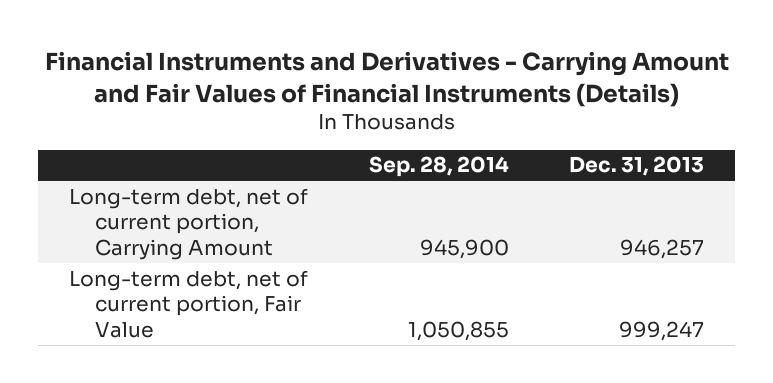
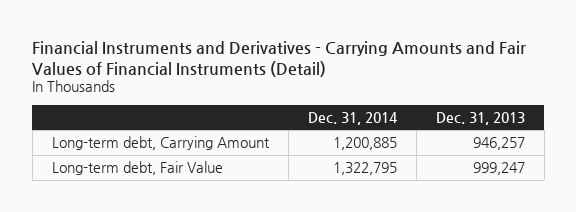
[44,50,729,107] Financial Instruments and Derivatives - Carrying Amount and Fair Values of Financial Instruments (Details) -> [32,40,527,77] Financial Instruments and Derivatives - Carrying Amounts and Fair Values of Financial Instruments (Detail)
[368,156,509,178] Sep. 28, 2014 -> none
none -> [307,111,398,125] Dec. 31, 2014
[68,187,308,261] Long-term debt, net of current portion, Carrying Amount -> [51,135,270,150] Long-term debt, Carrying Amount
[68,269,308,339] Long-term debt, net of current portion, Fair Value -> [51,160,223,175] Long-term debt, Fair Value

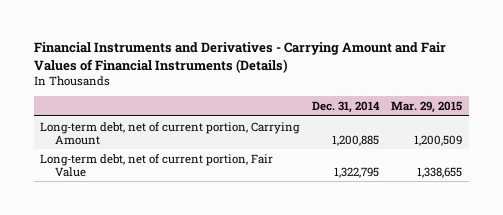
[32,40,527,77] Financial Instruments and Derivatives - Carrying Amounts and Fair Values of Financial Instruments (Detail) -> [34,41,447,73] Financial Instruments and Derivatives - Carrying Amount and Fair Values of Financial Instruments (Details)
[435,111,525,125] Dec. 31, 2013 -> none
none -> [391,101,463,114] Mar. 29, 2015
[51,135,270,150] Long-term debt, Carrying Amount -> [40,121,301,145] Long-term debt, net of current portion, Carrying Amount
[51,160,223,175] Long-term debt, Fair Value -> [40,153,274,177] Long-term debt, net of current portion, Fair Value

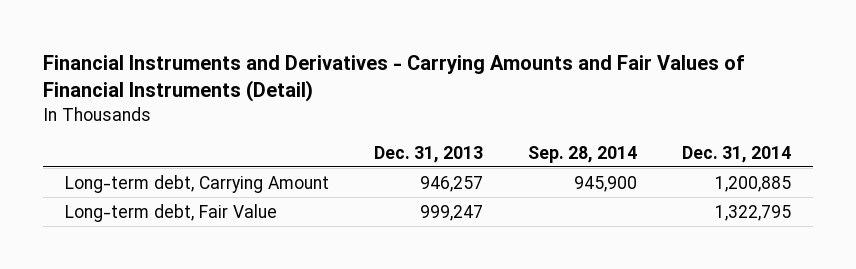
[34,41,447,73] Financial Instruments and Derivatives - Carrying Amount and Fair Values of Financial Instruments (Details) -> [42,54,744,102] Financial Instruments and Derivatives - Carrying Amounts and Fair Values of Financial Instruments (Detail)
[391,101,463,114] Mar. 29, 2015 -> none
none -> [373,145,483,163] Dec. 31, 2013
none -> [527,145,637,163] Sep. 28, 2014
[40,121,301,145] Long-term debt, net of current portion, Carrying Amount -> [65,174,330,193] Long-term debt, Carrying Amount
[40,153,274,177] Long-term debt, net of current portion, Fair Value -> [65,203,278,222] Long-term debt, Fair Value

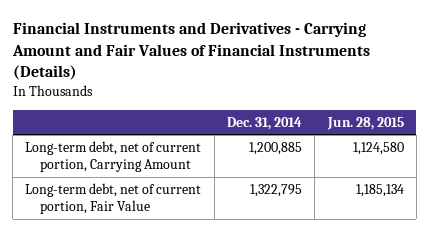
[42,54,744,102] Financial Instruments and Derivatives - Carrying Amounts and Fair Values of Financial Instruments (Detail) -> [11,22,370,81] Financial Instruments and Derivatives - Carrying Amount and Fair Values of Financial Instruments (Details)
[373,145,483,163] Dec. 31, 2013 -> none
[527,145,637,163] Sep. 28, 2014 -> none
none -> [326,116,404,130] Jun. 28, 2015
[65,174,330,193] Long-term debt, Carrying Amount -> [25,140,202,173] Long-term debt, net of current portion, Carrying Amount
[65,203,278,222] Long-term debt, Fair Value -> [25,182,202,215] Long-term debt, net of current portion, Fair Value

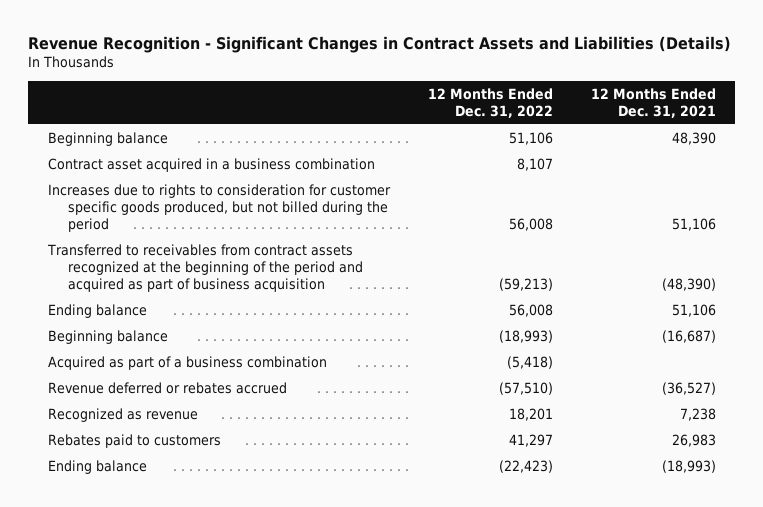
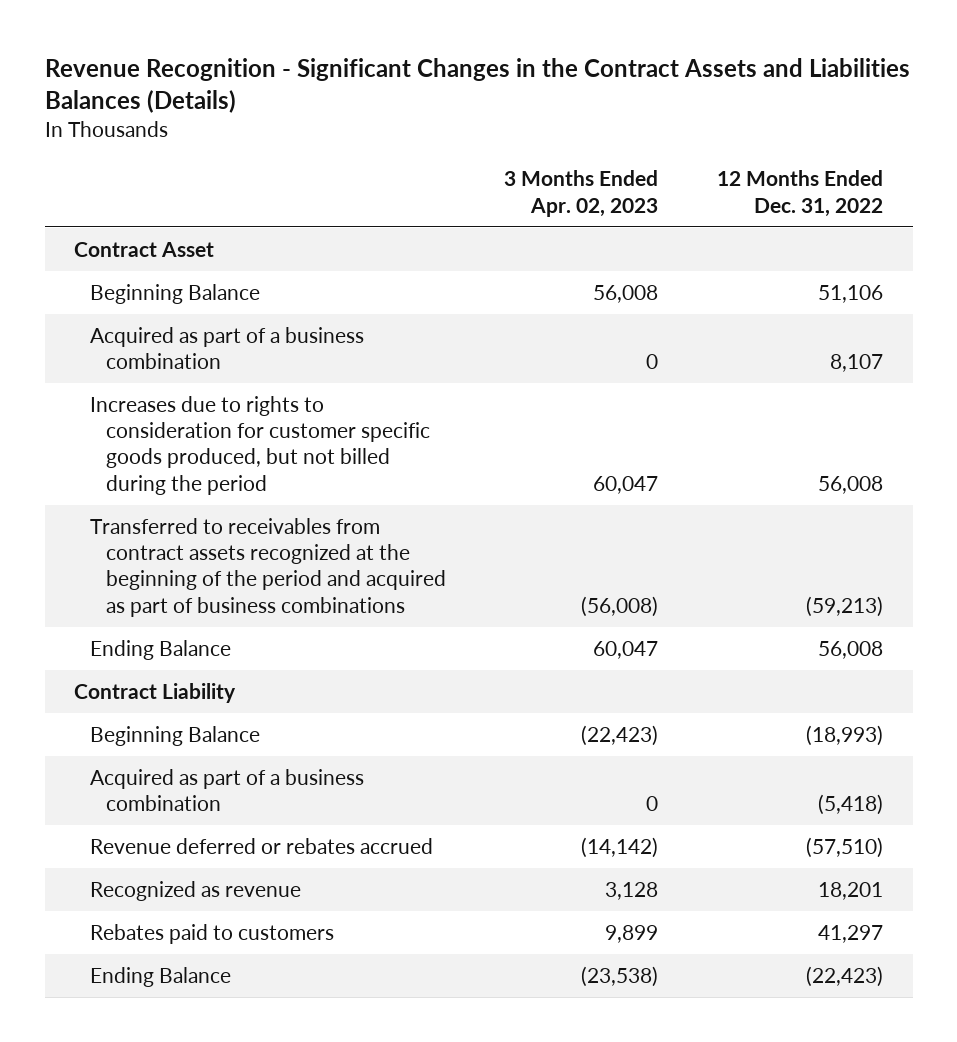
[28,36,732,54] Revenue Recognition - Significant Changes in Contract Assets and Liabilities (Details) -> [44,57,910,113] Revenue Recognition - Significant Changes in the Contract Assets and Liabilities Balances (Details)
[590,87,716,118] 12 Months Ended Dec. 31, 2021 -> none
none -> [504,170,659,217] 3 Months Ended Apr. 02, 2023
none -> [73,241,214,257] Contract Asset
[47,131,168,146] Beginning balance -> [89,283,260,304] Beginning Balance
[47,157,375,172] Contract asset acquired in a business combination -> [89,326,364,370] Acquired as part of a business combination
[46,243,363,292] Transferred to receivables from contract assets recognized at the beginning of the period and acquired as part of business acquisition -> [89,517,446,617] Transferred to receivables from contract assets recognized at the beginning of the period and acquired as part of business combinations
[47,303,147,318] Ending balance -> [89,639,231,660] Ending Balance
none -> [73,682,236,703] Contract Liability
[47,329,168,344] Beginning balance -> [89,725,260,746] Beginning Balance
[47,459,147,474] Ending balance -> [89,966,231,987] Ending Balance

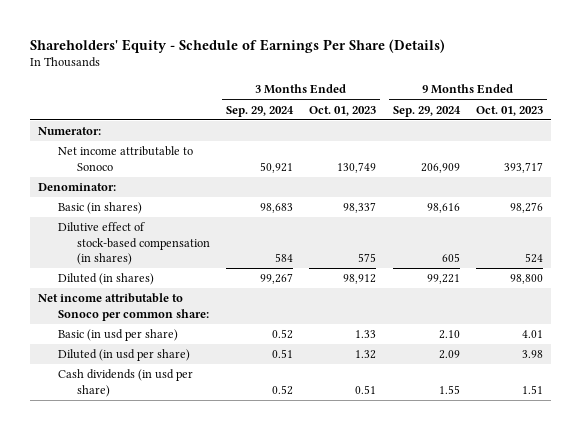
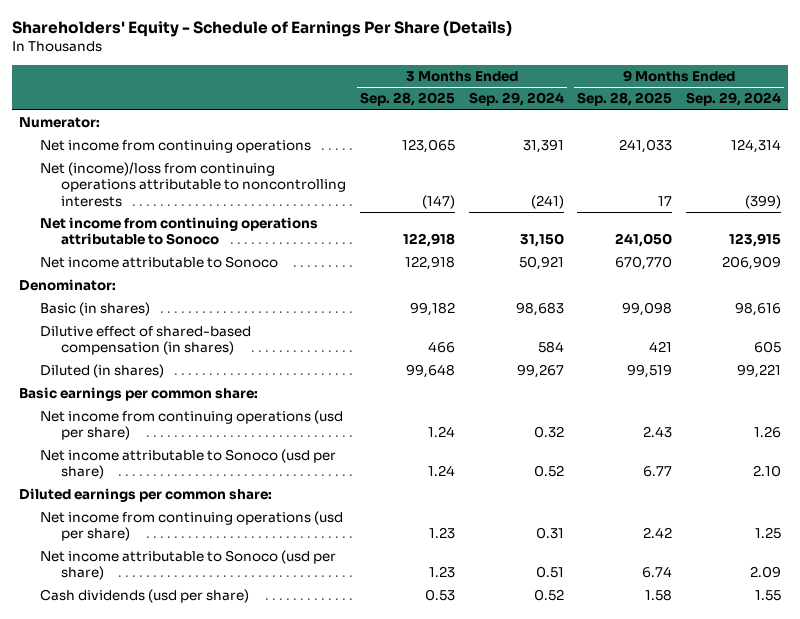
[309,105,377,116] Oct. 01, 2023 -> none
[475,105,543,116] Oct. 01, 2023 -> none
none -> [360,92,456,107] Sep. 28, 2025
none -> [577,92,673,107] Sep. 28, 2025
none -> [40,140,312,154] Net income from continuing operations
none -> [40,162,347,207] Net (income)/loss from continuing operations attributable to noncontrolling interests
none -> [40,217,319,246] Net income from continuing operations attributable to Sonoco
[57,222,211,266] Dilutive effect of stock-based compensation (in shares) -> [40,326,252,356] Dilutive effect of shared-based compensation (in shares)
[38,293,209,321] Net income attributable to Sonoco per common share: -> none
none -> [19,387,259,402] Basic earnings per common share:
none -> [40,410,344,441] Net income from continuing operations (usd per share)
[57,329,178,342] Basic (in usd per share) -> [40,449,337,480] Net income attributable to Sonoco (usd per share)
none -> [19,488,273,503] Diluted earnings per common share:
none -> [40,511,344,542] Net income from continuing operations (usd per share)
[57,349,190,362] Diluted (in usd per share) -> [40,550,337,581] Net income attributable to Sonoco (usd per share)
[57,369,193,397] Cash dividends (in usd per share) -> [40,589,250,604] Cash dividends (usd per share)

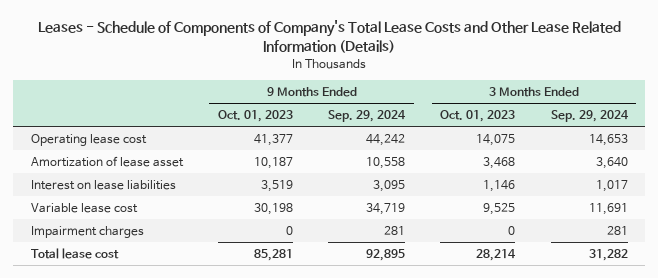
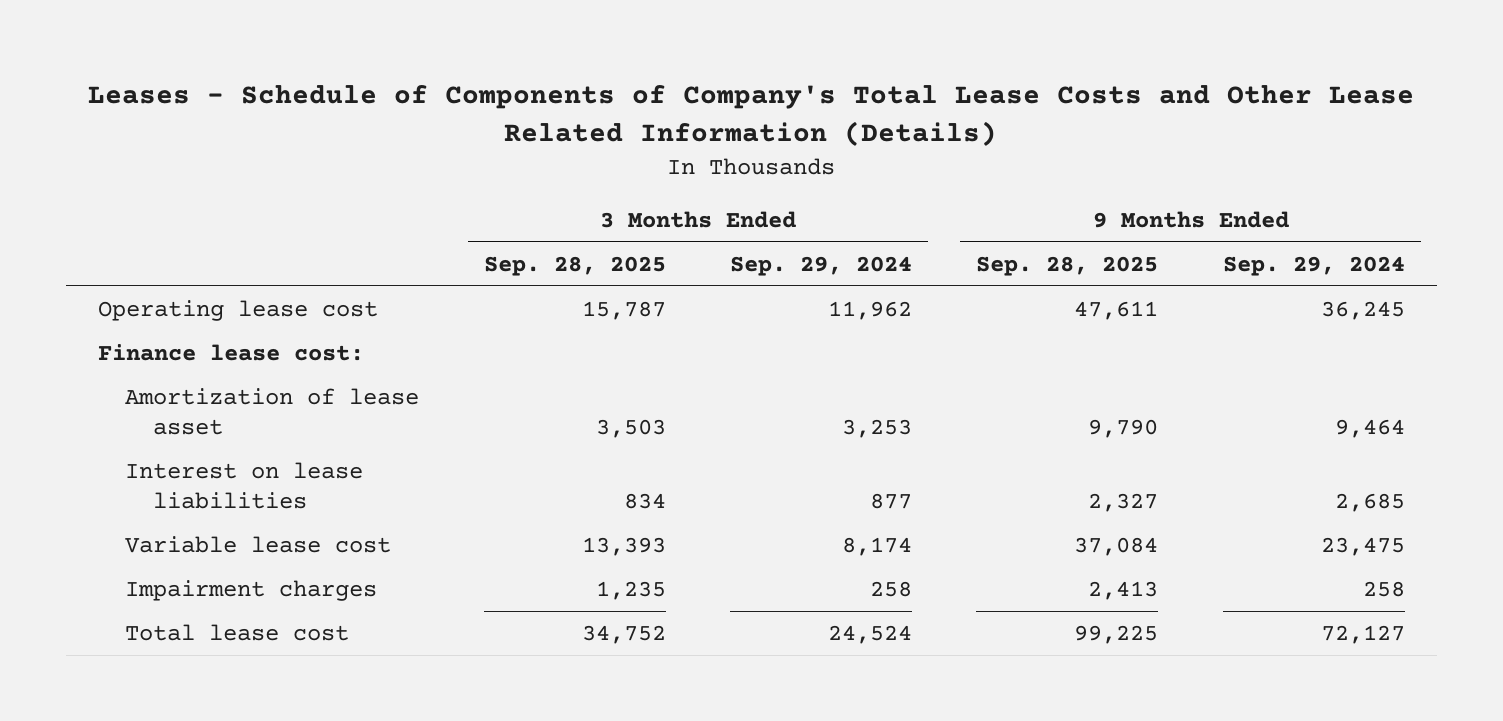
[218,110,294,123] Oct. 01, 2023 -> none
[440,110,516,123] Oct. 01, 2023 -> none
none -> [483,255,666,276] Sep. 28, 2025
none -> [976,255,1159,276] Sep. 28, 2025
[366,134,406,147] 44,242 -> [1320,300,1405,320] 36,245
[588,134,628,147] 14,653 -> [828,300,913,320] 11,962
none -> [98,343,365,361] Finance lease cost:
[366,157,406,170] 10,558 -> [1334,419,1405,439] 9,464
[595,157,628,170] 3,640 -> [842,419,913,439] 3,253
[373,180,406,193] 3,095 -> [1334,493,1405,513] 2,685
[595,180,628,193] 1,017 -> [870,493,913,510] 877
[366,203,406,216] 34,719 -> [1320,536,1405,556] 23,475
[588,203,628,216] 11,691 -> [842,536,913,556] 8,174
[384,226,406,236] 281 -> [1362,580,1405,597] 258
[606,226,628,236] 281 -> [870,580,913,597] 258
[366,249,406,262] 92,895 -> [1320,624,1405,644] 72,127
[588,249,628,262] 31,282 -> [828,624,913,644] 24,524

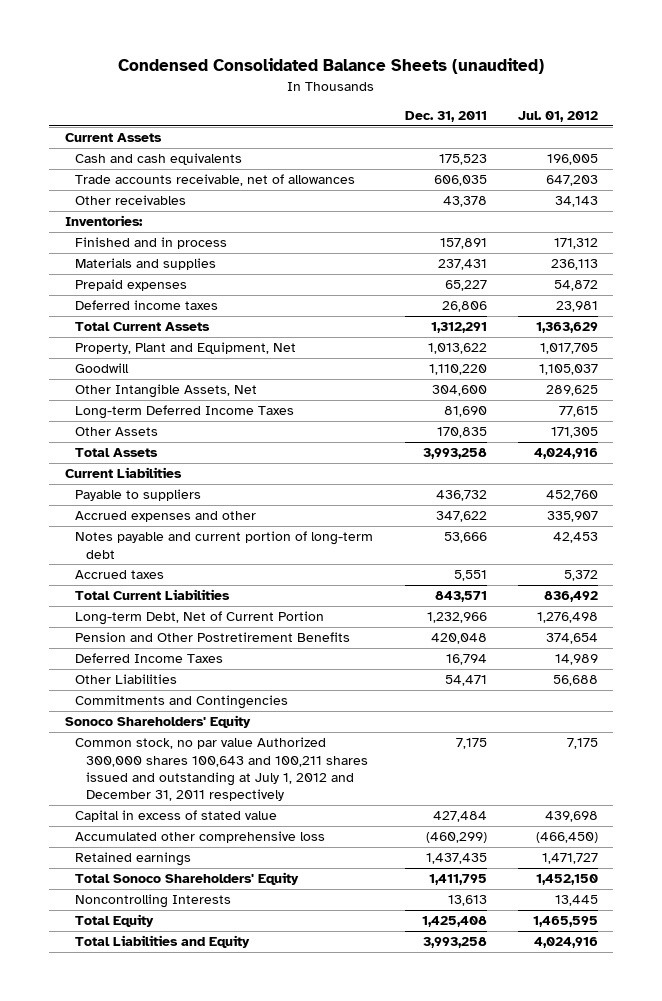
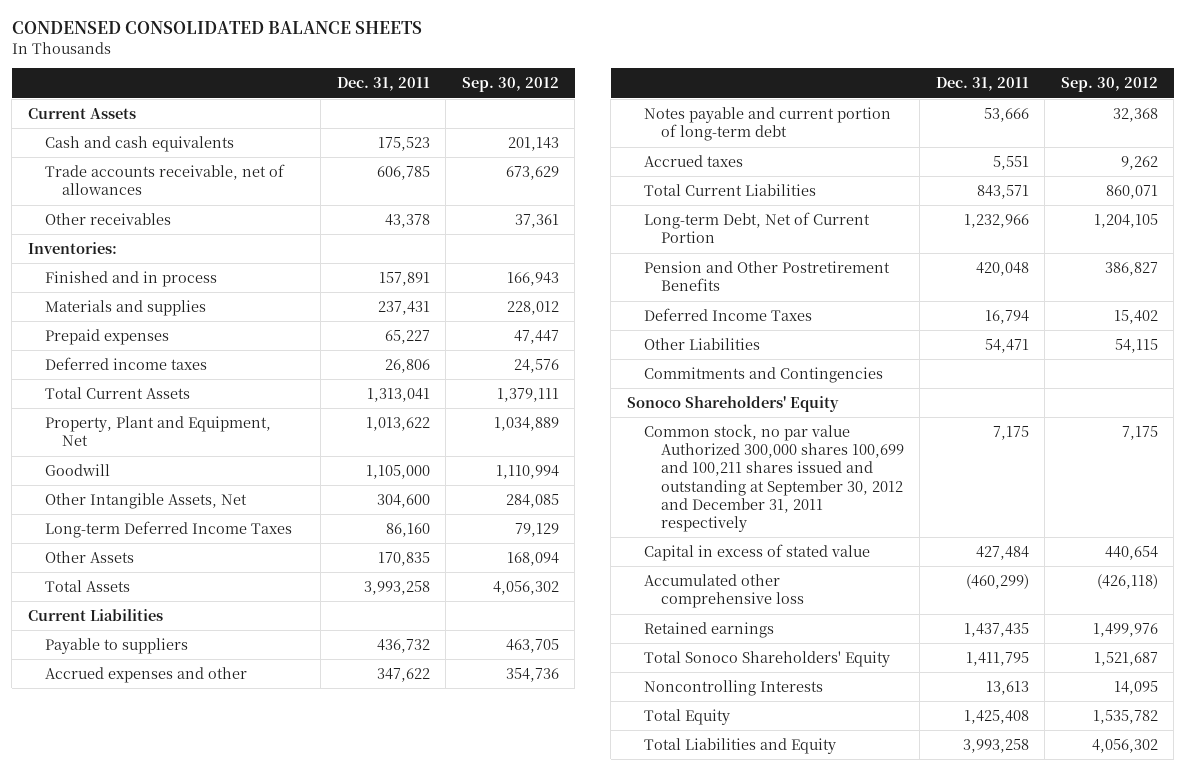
[118,58,545,75] Condensed Consolidated Balance Sheets (unaudited) -> [11,21,422,35] CONDENSED CONSOLIDATED BALANCE SHEETS
[517,111,598,123] Jul. 01, 2012 -> none
none -> [461,77,559,93] Sep. 30, 2012
[433,175,487,187] 606,035 -> [376,166,430,181] 606,785
[430,322,487,334] 1,312,291 -> [366,388,430,403] 1,313,041
[428,364,487,376] 1,110,220 -> [365,465,430,480] 1,105,000
[443,406,487,418] 81,690 -> [385,523,430,538] 86,160
[75,737,369,802] Common stock, no par value Authorized 300,000 shares 100,643 and 100,211 shares issued and outstanding at July 1, 2012 and December 31, 2011 respectively -> [643,424,904,532] Common stock, no par value Authorized 300,000 shares 100,699 and 100,211 shares issued and outstanding at September 30, 2012 and December 31, 2011 respectively

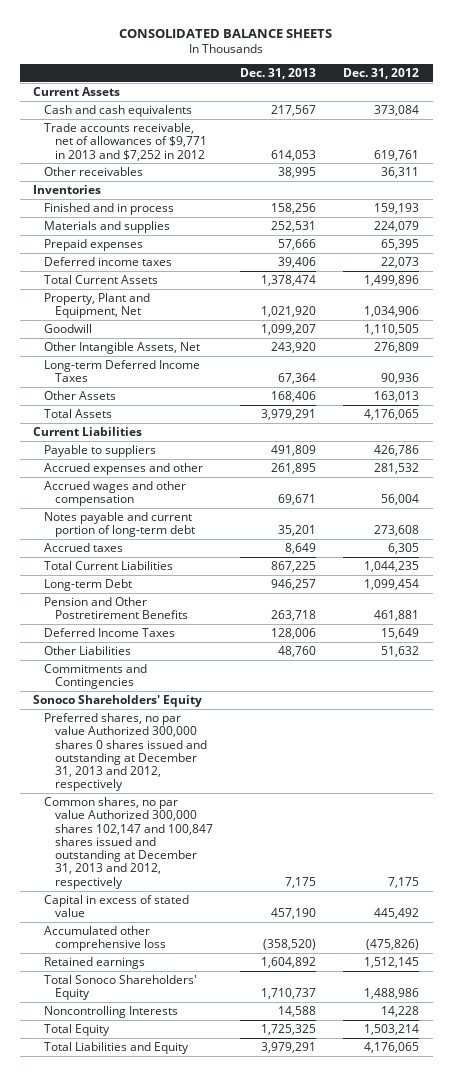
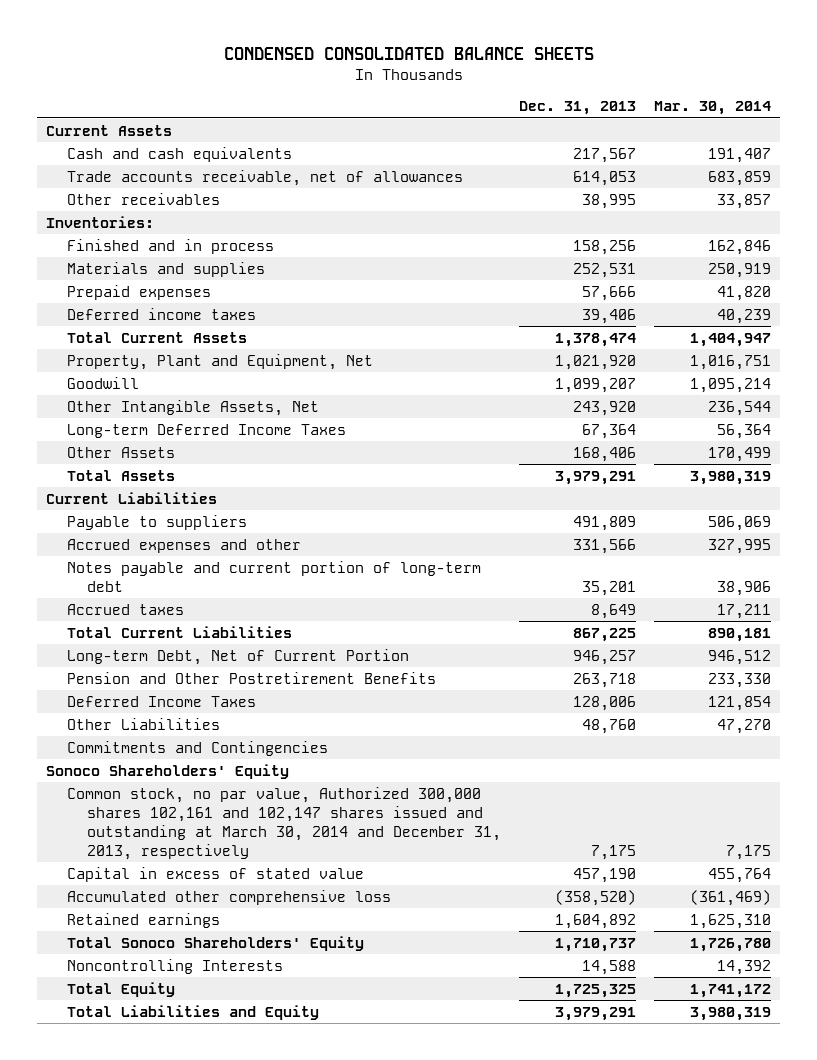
[119,28,333,38] CONSOLIDATED BALANCE SHEETS -> [223,47,594,61] CONDENSED CONSOLIDATED BALANCE SHEETS
[343,68,420,80] Dec. 31, 2012 -> none
none -> [653,101,771,116] Mar. 30, 2014
[44,122,208,161] Trade accounts receivable, net of allowances of $9,771 in 2013 and $7,252 in 2012 -> [66,169,463,186] Trade accounts receivable, net of allowances
[33,184,102,194] Inventories -> [46,215,155,228] Inventories:
[44,480,187,507] Accrued wages and other compensation -> none
[271,462,317,474] 261,895 -> [572,538,636,554] 331,566
[44,578,133,591] Long-term Debt -> [66,648,409,665] Long-term Debt, Net of Current Portion
[44,712,208,792] Preferred shares, no par value Authorized 300,000 shares 0 shares issued and outstanding at December 31, 2013 and 2012, respectively -> none
[44,796,214,889] Common shares, no par value Authorized 300,000 shares 102,147 and 100,847 shares issued and outstanding at December 31, 2013 and 2012, respectively -> [66,786,501,860] Common stock, no par value, Authorized 300,000 shares 102,161 and 102,147 shares issued and outstanding at March 30, 2014 and December 31, 2013, respectively

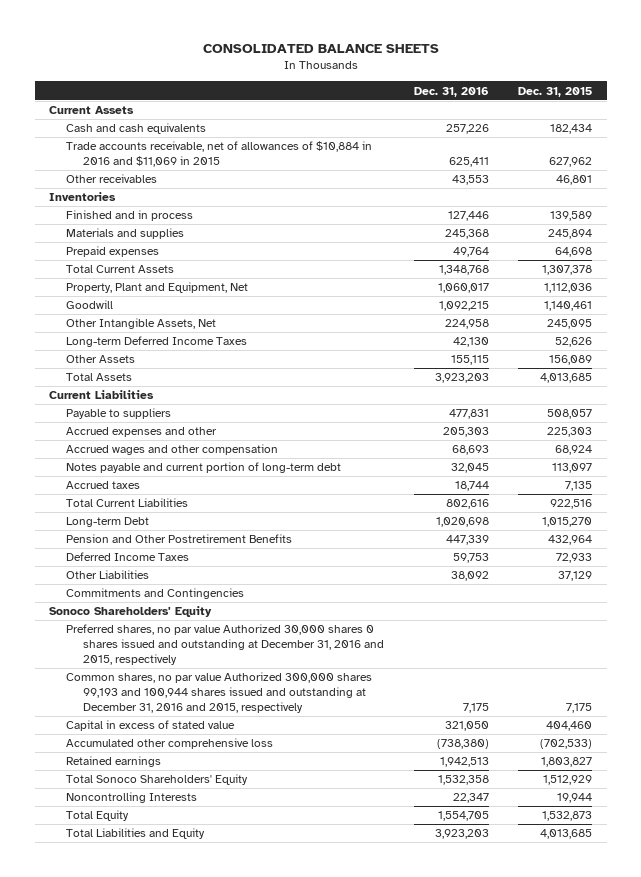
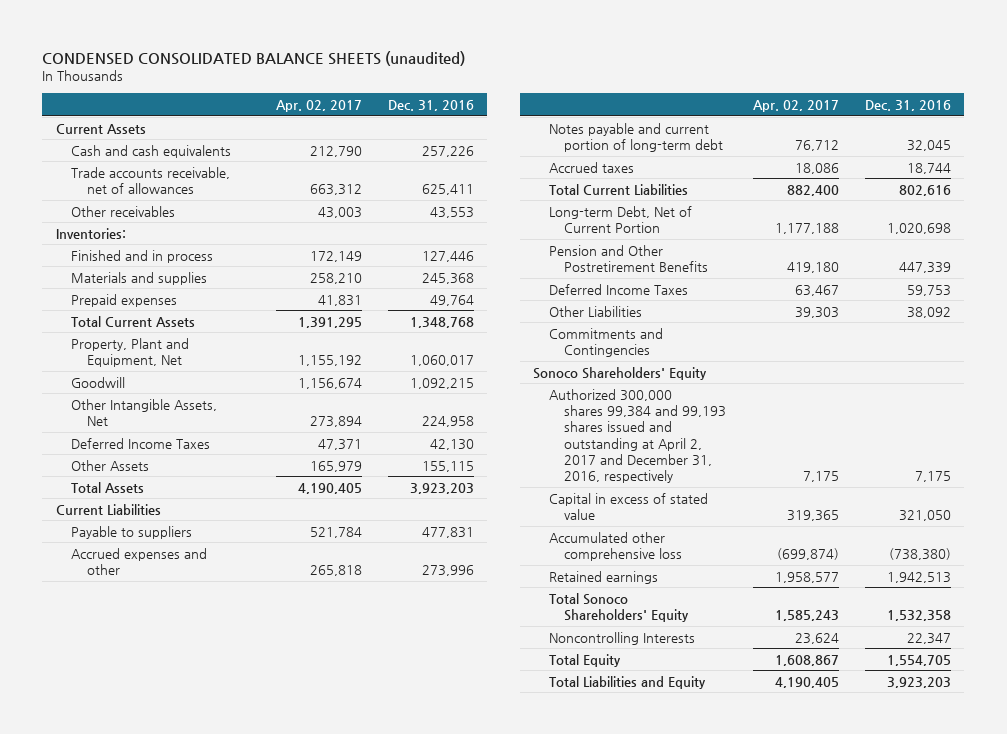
[202,44,439,54] CONSOLIDATED BALANCE SHEETS -> [42,50,466,66] CONDENSED CONSOLIDATED BALANCE SHEETS (unaudited)
[518,86,593,97] Dec. 31, 2015 -> none
none -> [275,100,362,113] Apr. 02, 2017
[66,141,373,168] Trade accounts receivable, net of allowances of $10,884 in 2016 and $11,069 in 2015 -> [71,166,231,195] Trade accounts receivable, net of allowances
[49,192,117,202] Inventories -> [55,227,126,239] Inventories:
[66,336,248,348] Long-term Deferred Income Taxes -> [71,437,211,449] Deferred Income Taxes
[66,444,279,456] Accrued wages and other compensation -> none
[442,427,489,438] 205,303 -> [421,565,474,577] 273,996
[66,517,150,528] Long-term Debt -> [548,205,692,234] Long-term Debt, Net of Current Portion
[66,624,385,666] Preferred shares, no par value Authorized 30,000 shares 0 shares issued and outstanding at December 31, 2016 and 2015, respectively -> none
[66,672,373,714] Common shares, no par value Authorized 300,000 shares 99,193 and 100,944 shares issued and outstanding at December 31, 2016 and 2015, respectively -> [548,388,727,484] Authorized 300,000 shares 99,384 and 99,193 shares issued and outstanding at April 2, 2017 and December 31, 2016, respectively

